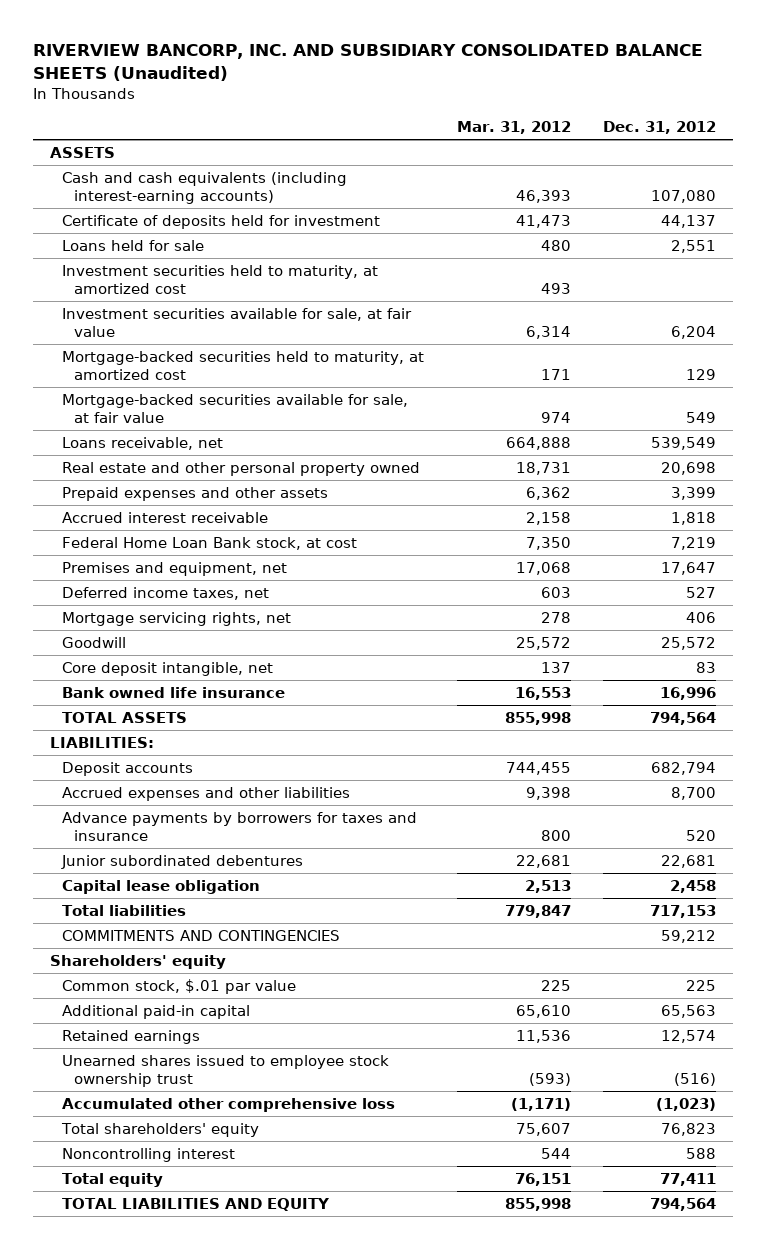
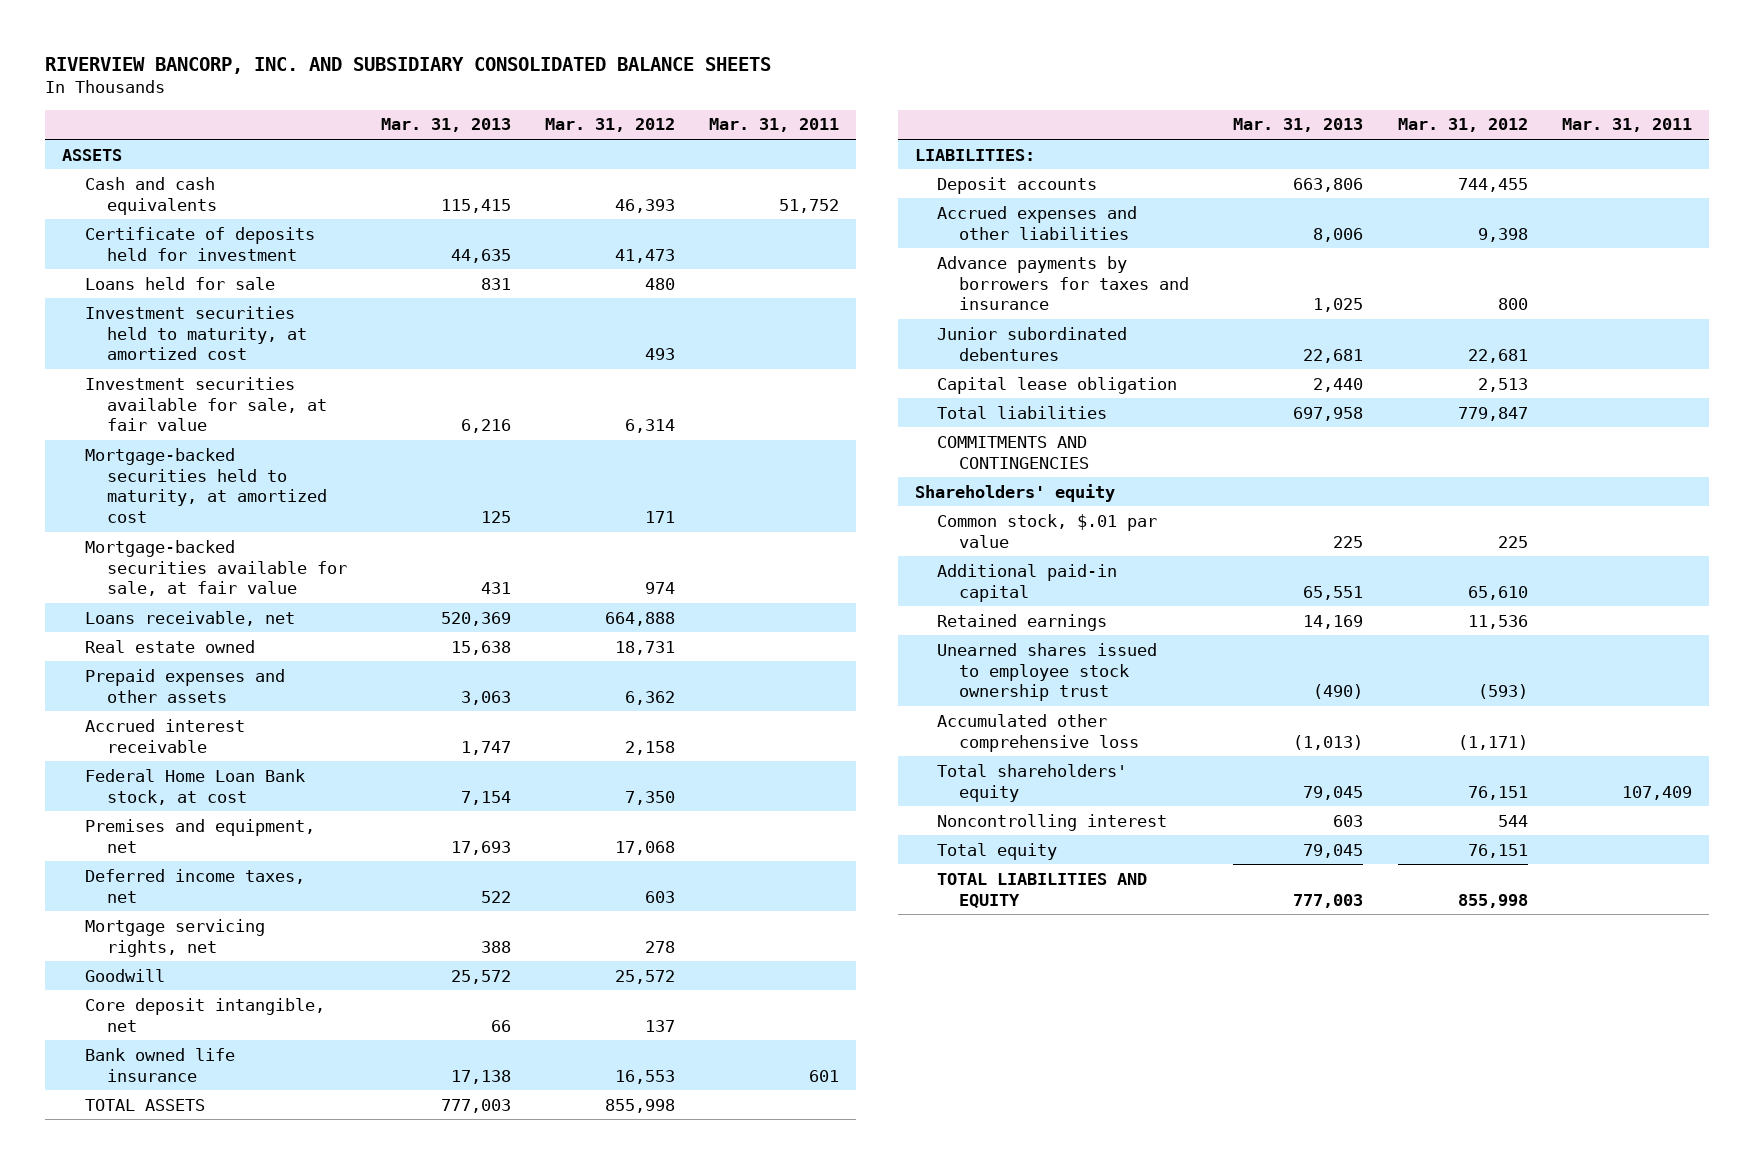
[33,44,704,82] RIVERVIEW BANCORP, INC. AND SUBSIDIARY CONSOLIDATED BALANCE SHEETS (Unaudited) -> [45,56,772,74] RIVERVIEW BANCORP, INC. AND SUBSIDIARY CONSOLIDATED BALANCE SHEETS
[603,120,717,134] Dec. 31, 2012 -> none
none -> [381,118,512,133] Mar. 31, 2013
none -> [709,118,840,133] Mar. 31, 2011
[61,171,347,205] Cash and cash equivalents (including interest-earning accounts) -> [84,176,218,215] Cash and cash equivalents
[61,461,420,476] Real estate and other personal property owned -> [84,639,255,653] Real estate owned
[515,1122,571,1136] 75,607 -> [1467,785,1528,800] 76,151

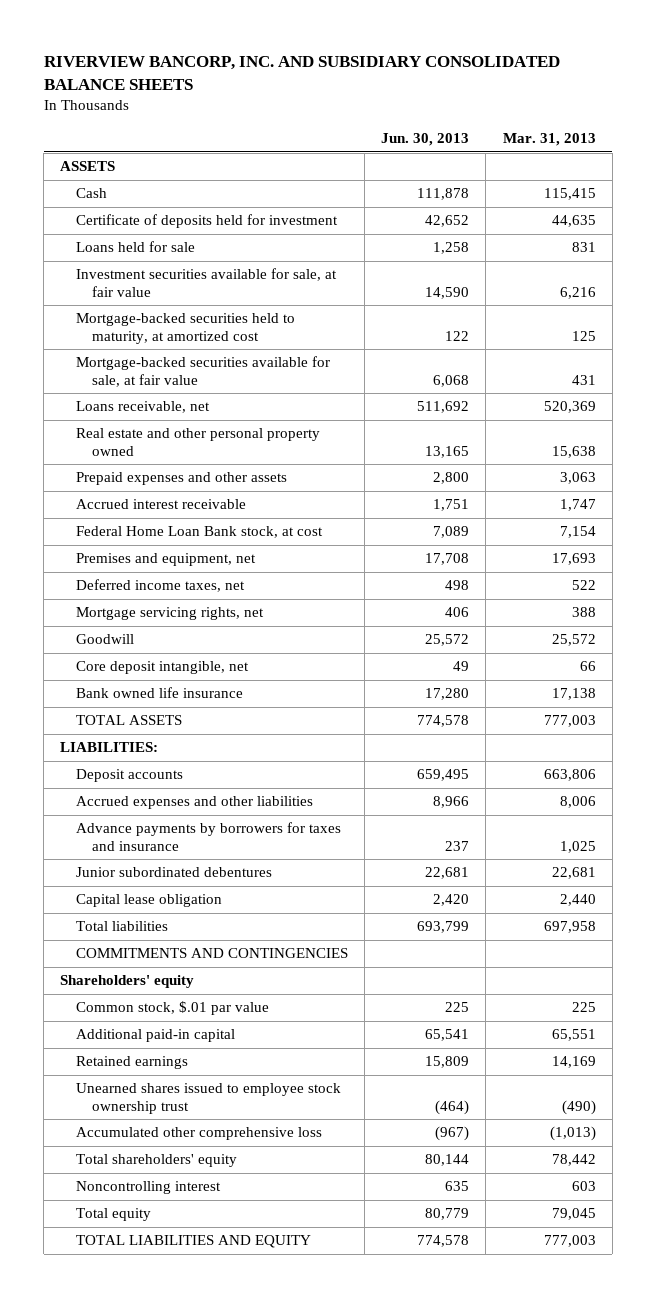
[545,118,676,133] Mar. 31, 2012 -> none
[709,118,840,133] Mar. 31, 2011 -> none
none -> [381,133,470,147] Jun. 30, 2013
[84,176,218,215] Cash and cash equivalents -> [76,188,108,199] Cash
[84,305,308,361] Investment securities held to maturity, at amortized cost -> none
[84,639,255,653] Real estate owned -> [76,428,321,456] Real estate and other personal property owned
[1303,785,1364,800] 79,045 -> [551,1154,596,1167] 78,442

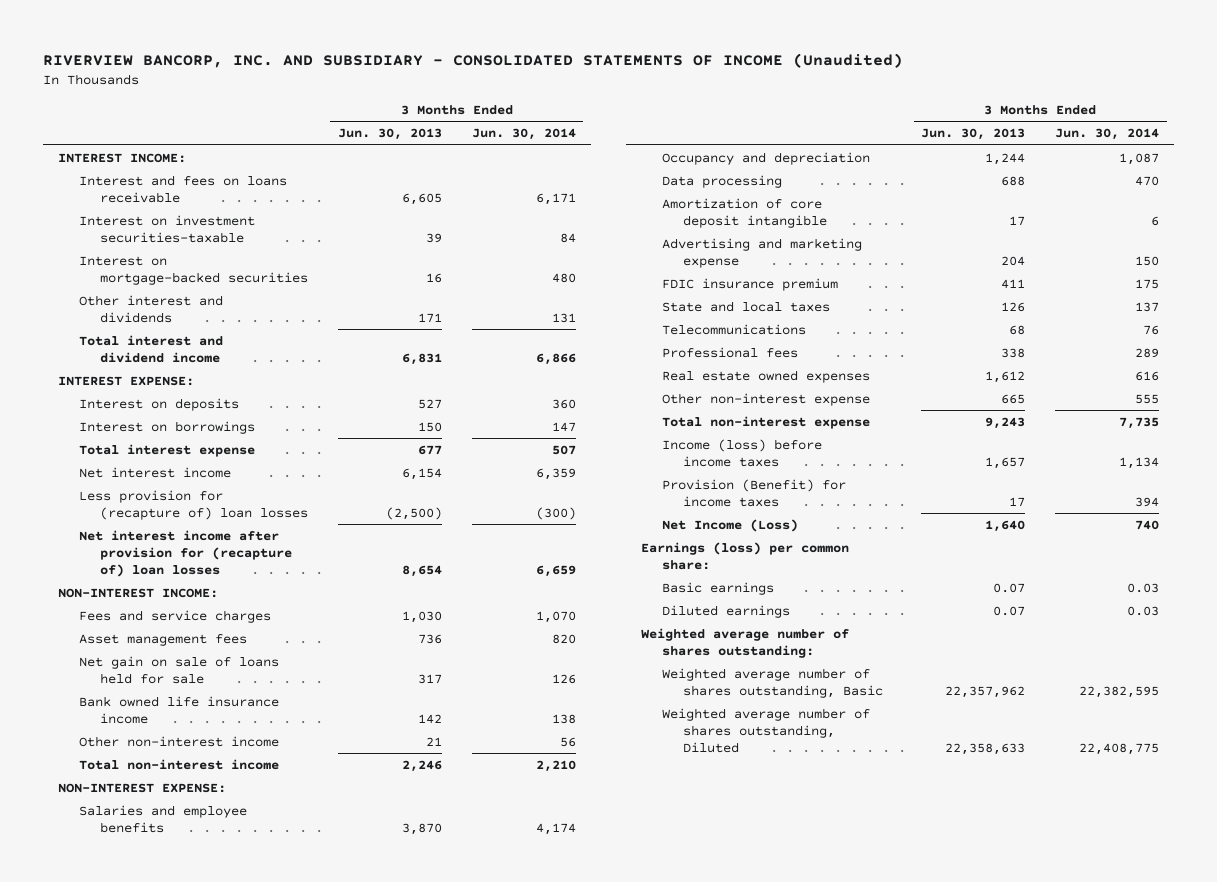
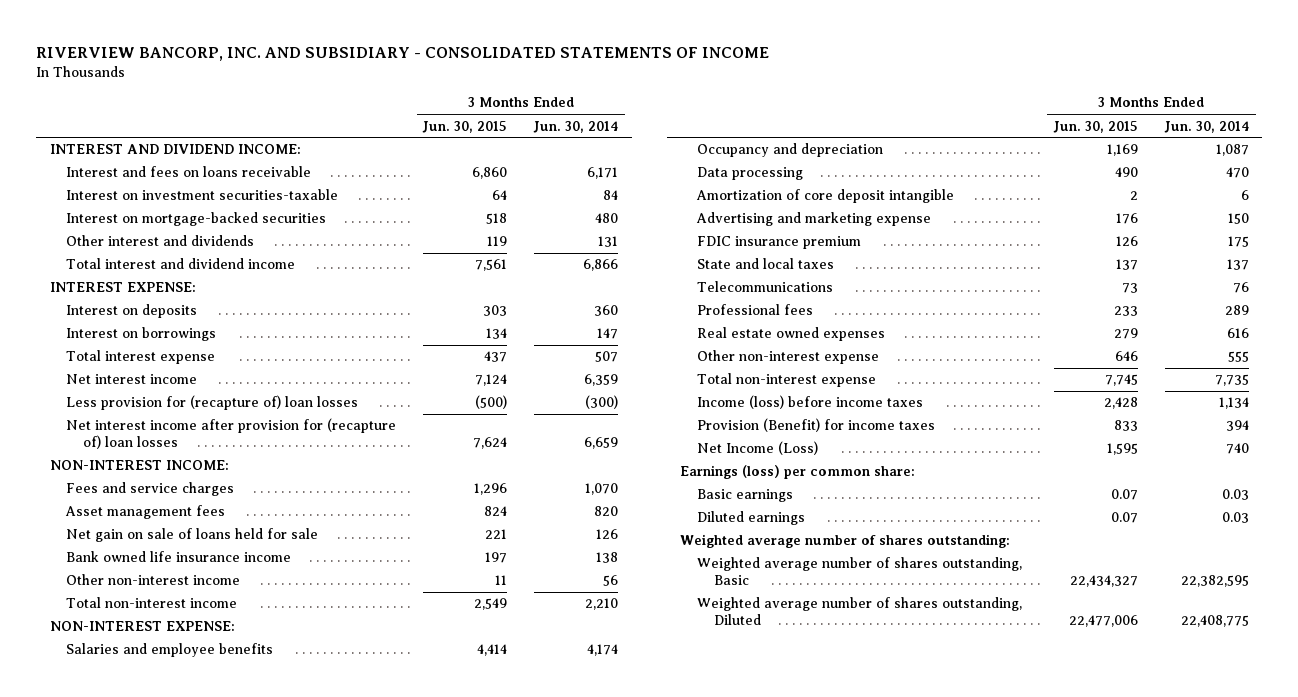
[42,52,903,68] RIVERVIEW BANCORP, INC. AND SUBSIDIARY - CONSOLIDATED STATEMENTS OF INCOME (Unaudited) -> [36,46,770,61] RIVERVIEW BANCORP, INC. AND SUBSIDIARY - CONSOLIDATED STATEMENTS OF INCOME
[337,128,442,141] Jun. 30, 2013 -> none
none -> [422,120,508,133] Jun. 30, 2015
[57,152,186,163] INTEREST INCOME: -> [49,144,301,155] INTEREST AND DIVIDEND INCOME:

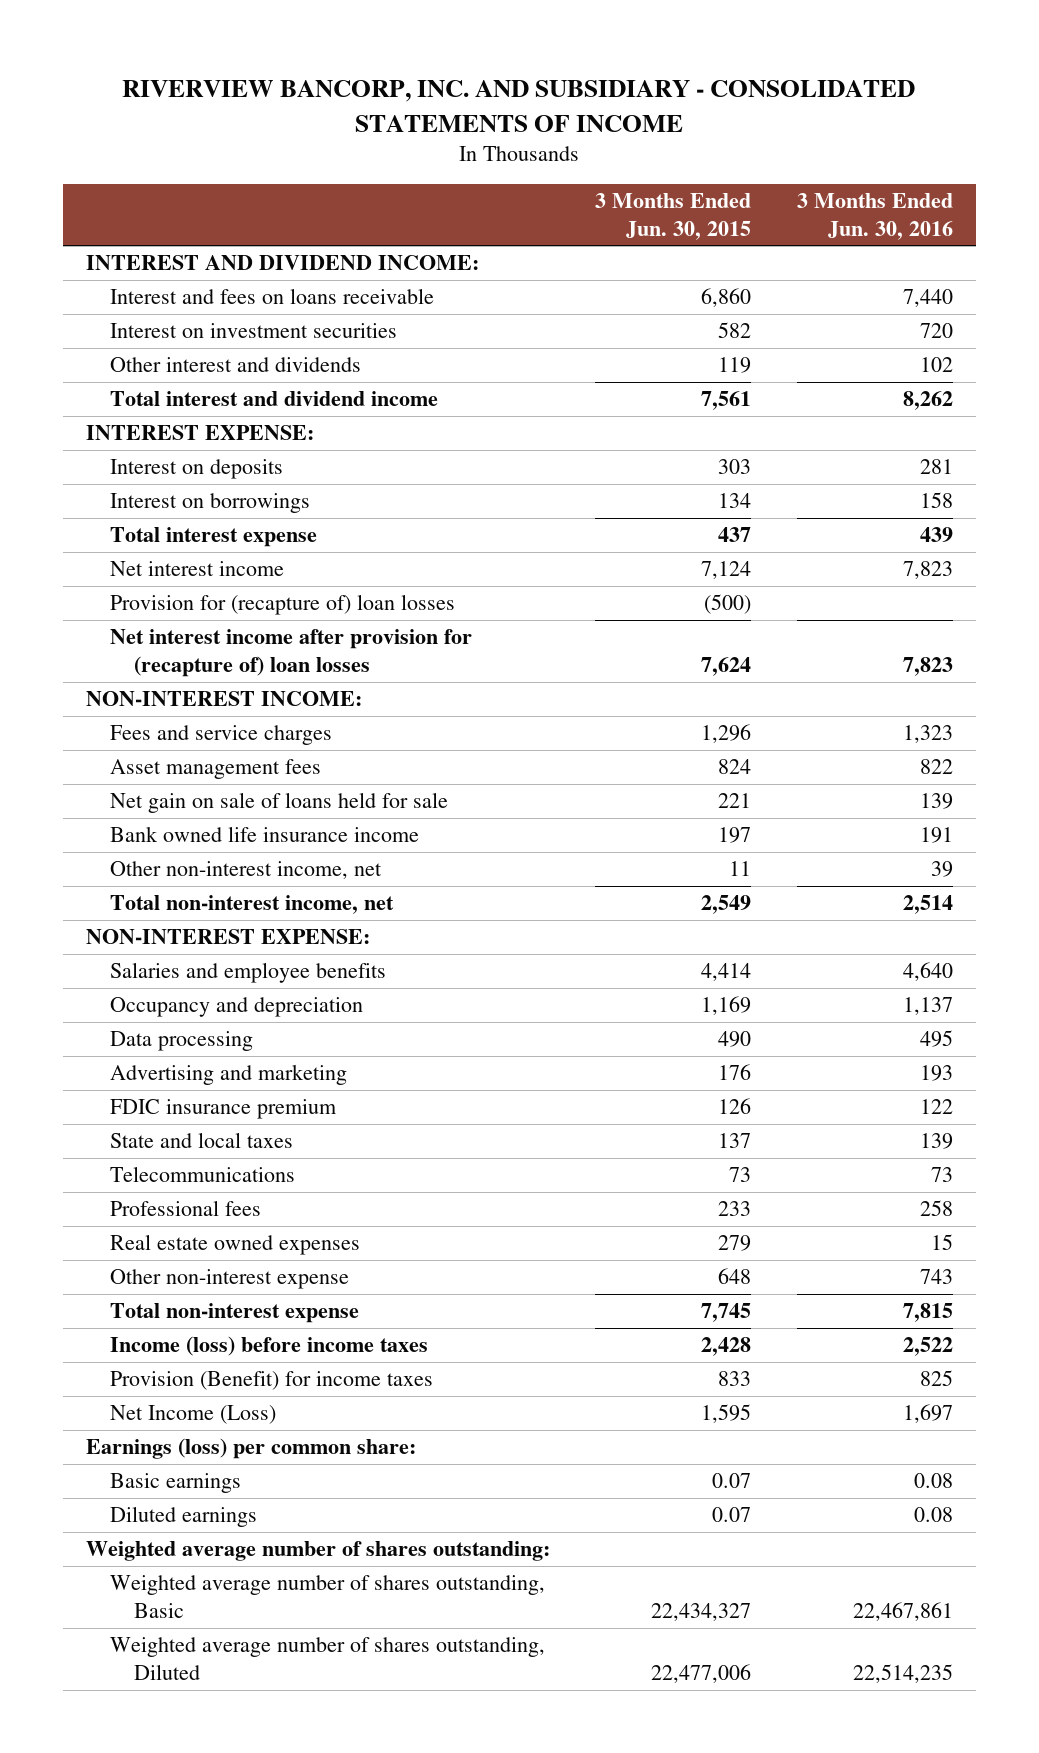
[533,120,619,133] Jun. 30, 2014 -> none
none -> [797,192,954,240] 3 Months Ended Jun. 30, 2016
[66,212,327,227] Interest on mortgage-backed securities -> none
[66,189,339,201] Interest on investment securities-taxable -> [109,323,397,339] Interest on investment securities
[492,190,508,201] 64 -> [718,322,752,339] 582
[66,395,359,411] Less provision for (recapture of) loan losses -> [109,594,455,616] Provision for (recapture of) loan losses
[66,574,241,586] Other non-interest income -> [109,861,382,880] Other non-interest income, net
[66,597,238,609] Total non-interest income -> [109,895,394,915] Total non-interest income, net
[695,189,954,204] Amortization of core deposit intangible -> none
[695,212,931,227] Advertising and marketing expense -> [109,1064,347,1086] Advertising and marketing
[1114,351,1138,362] 646 -> [718,1268,752,1285] 648

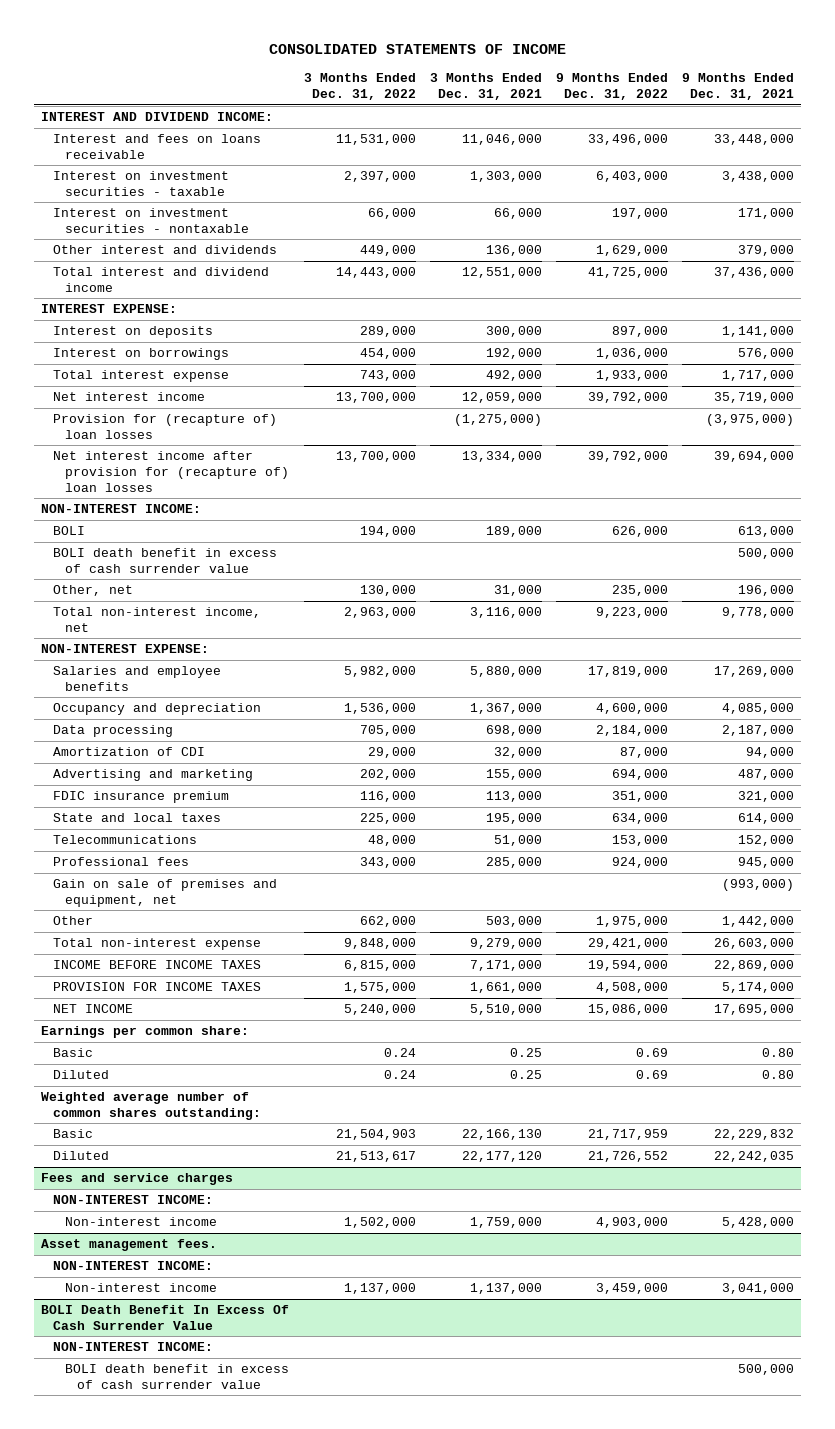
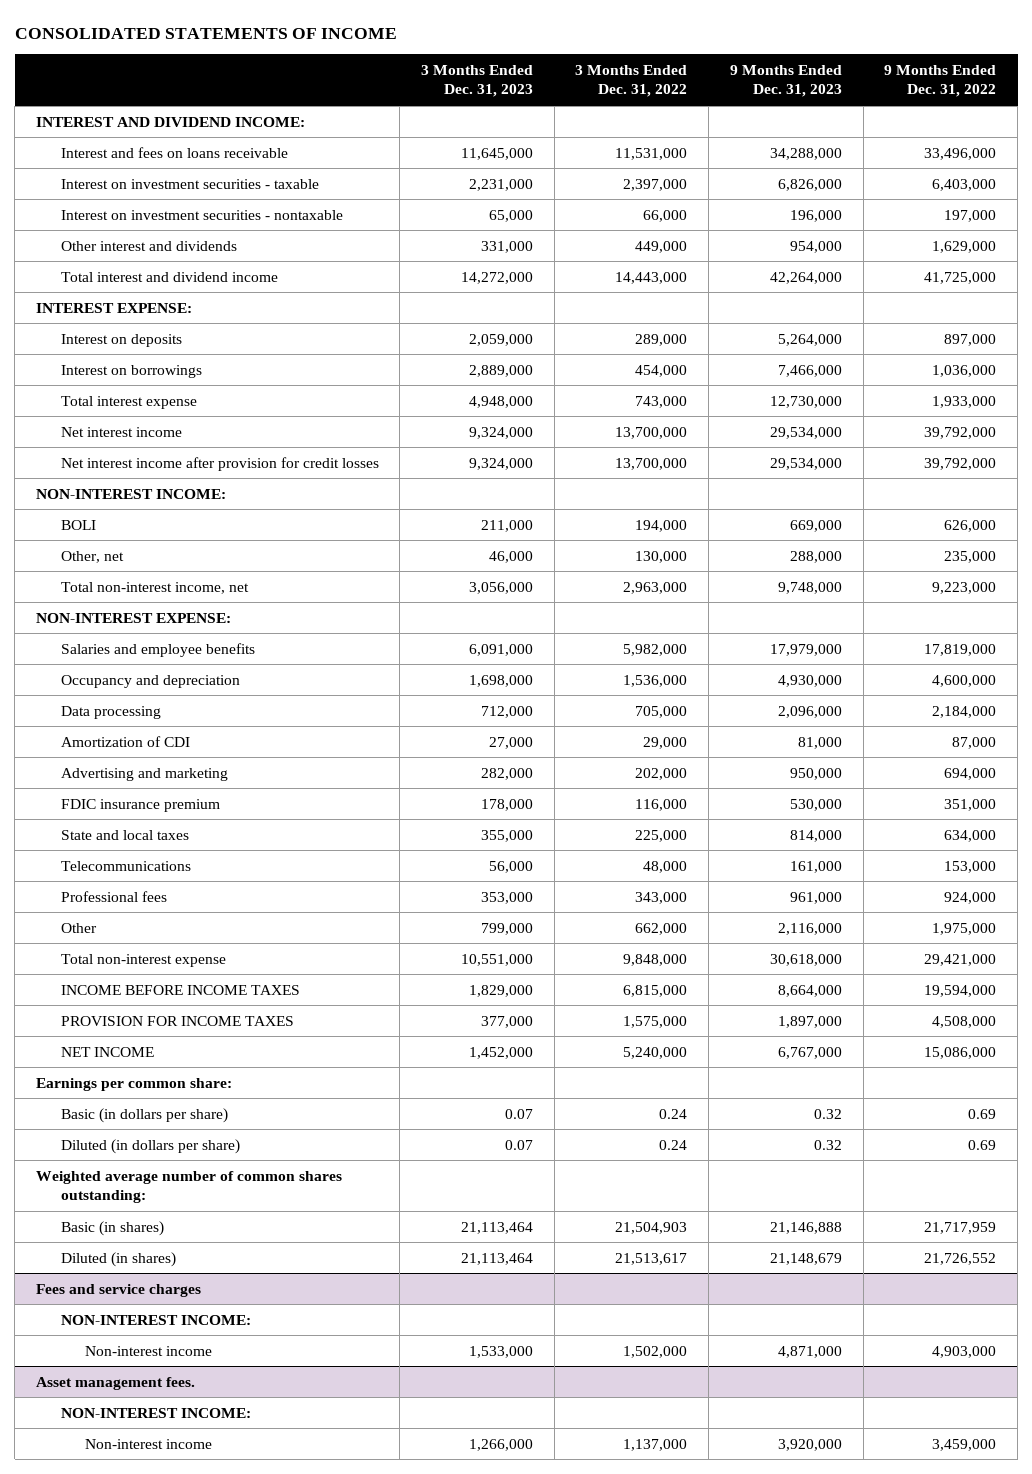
[429,73,542,101] 3 Months Ended Dec. 31, 2021 -> none
[682,73,795,101] 9 Months Ended Dec. 31, 2021 -> none
none -> [420,64,533,98] 3 Months Ended Dec. 31, 2023
none -> [729,64,842,98] 9 Months Ended Dec. 31, 2023
[53,414,278,439] Provision for (recapture of) loan losses -> none
[53,451,290,492] Net interest income after provision for (recapture of) loan losses -> [60,456,379,471] Net interest income after provision for credit losses
[53,548,278,573] BOLI death benefit in excess of cash surrender value -> none
[53,879,278,907] Gain on sale of premises and equipment, net -> none
[53,1048,94,1058] Basic -> [60,1107,228,1123] Basic (in dollars per share)
[53,1070,110,1080] Diluted -> [60,1138,240,1154] Diluted (in dollars per share)
[53,1129,94,1139] Basic -> [60,1220,164,1236] Basic (in shares)
[53,1151,110,1161] Diluted -> [60,1251,176,1267] Diluted (in shares)
[41,1305,290,1330] BOLI Death Benefit In Excess Of Cash Surrender Value -> none
[53,1342,214,1352] NON-INTEREST INCOME: -> none
[65,1364,290,1389] BOLI death benefit in excess of cash surrender value -> none

